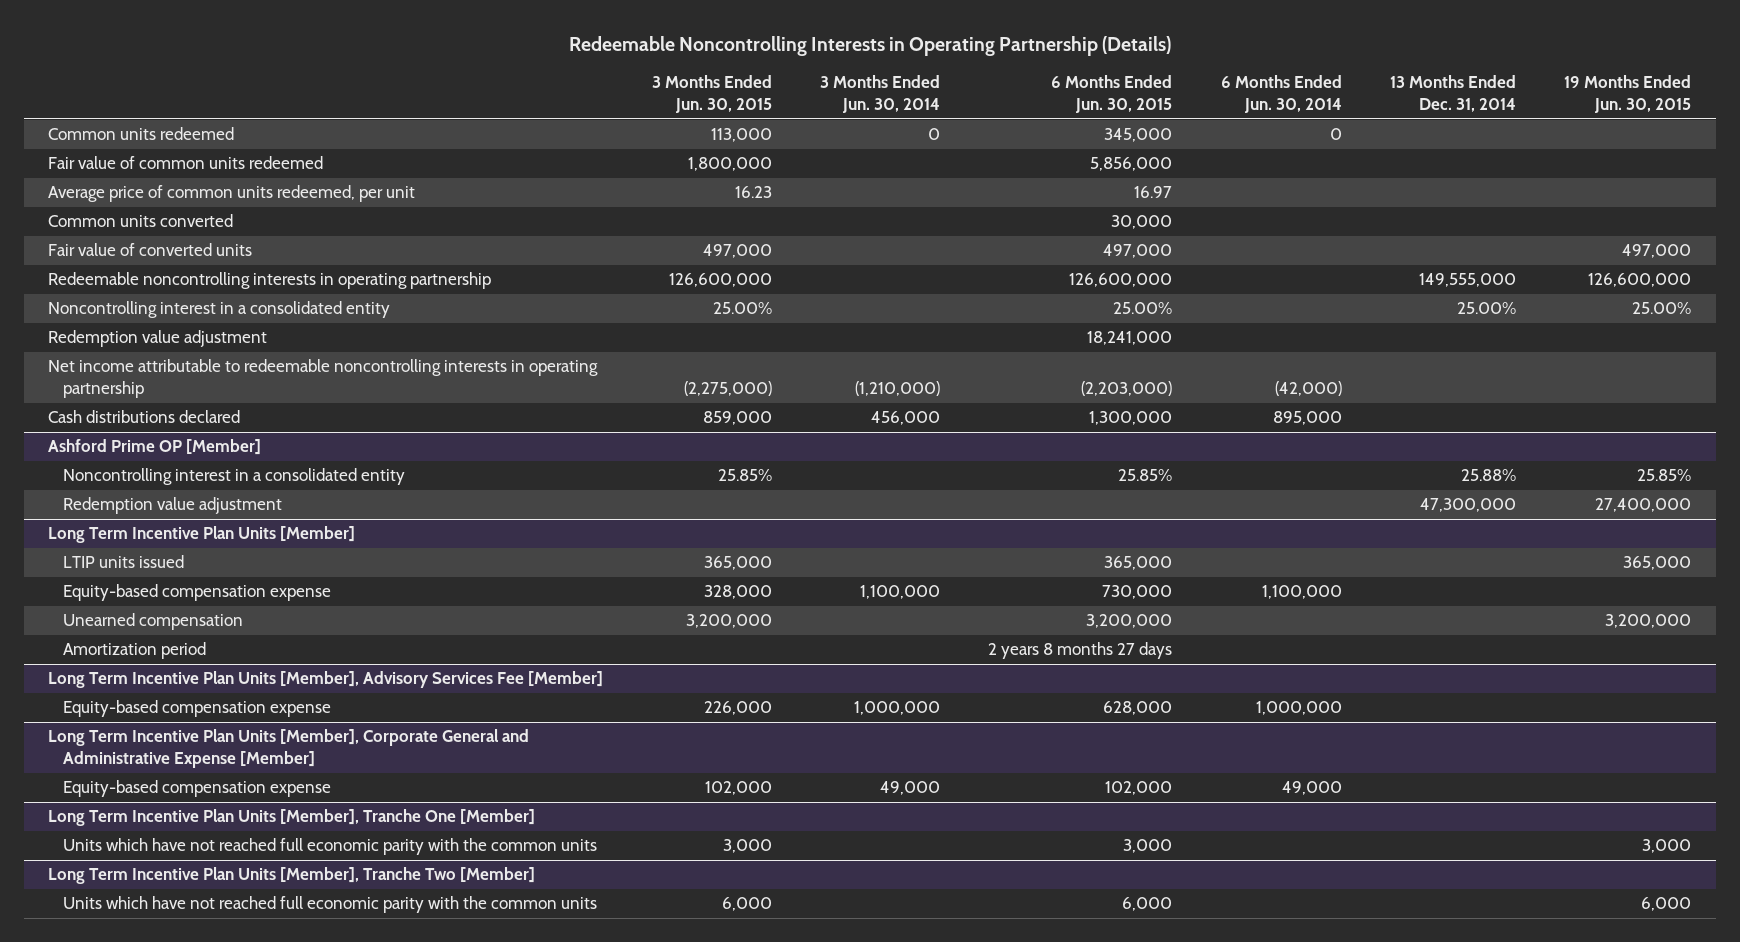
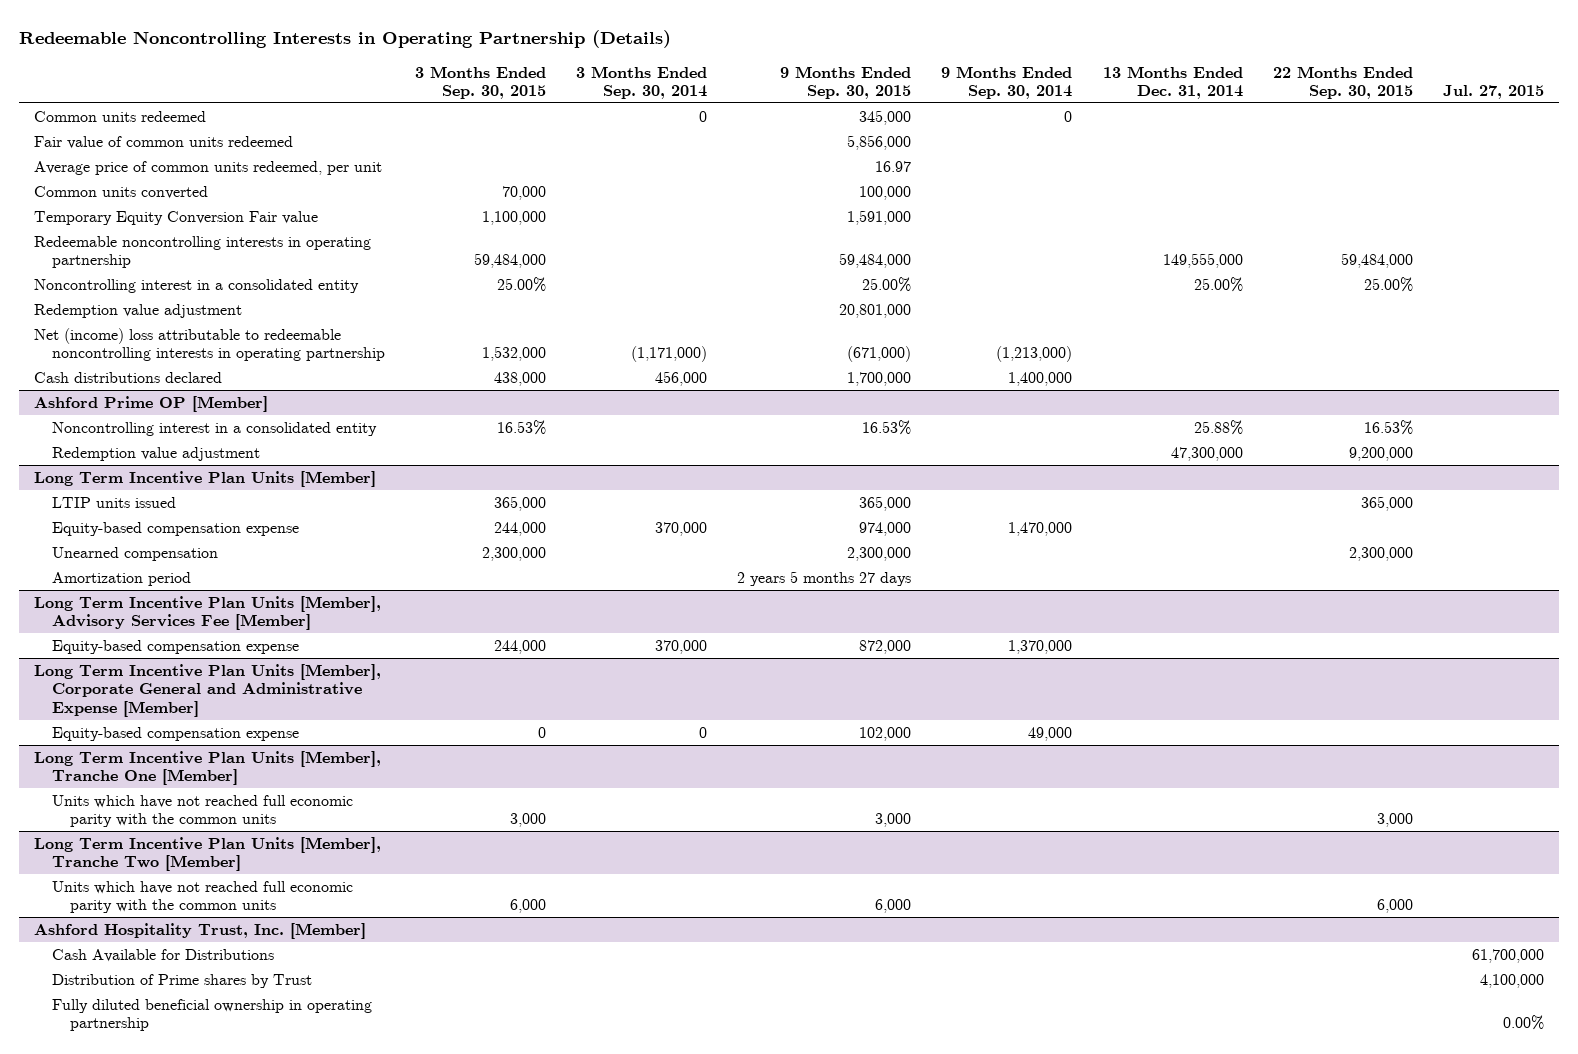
[651,75,772,114] 3 Months Ended Jun. 30, 2015 -> none
[820,75,941,114] 3 Months Ended Jun. 30, 2014 -> none
[1051,75,1173,114] 6 Months Ended Jun. 30, 2015 -> none
[1220,75,1342,114] 6 Months Ended Jun. 30, 2014 -> none
[1564,75,1692,114] 19 Months Ended Jun. 30, 2015 -> none
none -> [415,65,547,99] 3 Months Ended Sep. 30, 2015
none -> [576,65,708,99] 3 Months Ended Sep. 30, 2014
none -> [780,65,912,99] 9 Months Ended Sep. 30, 2015
none -> [941,65,1073,99] 9 Months Ended Sep. 30, 2014
none -> [1272,65,1413,99] 22 Months Ended Sep. 30, 2015
none -> [1442,84,1544,99] Jul. 27, 2015
[48,243,253,257] Fair value of converted units -> none
none -> [34,210,319,225] Temporary Equity Conversion Fair value
[48,359,599,399] Net income attributable to redeemable noncontrolling interests in operating partnership -> [34,327,386,362] Net (income) loss attributable to redeemable noncontrolling interests in operating partnership
none -> [34,922,367,939] Ashford Hospitality Trust, Inc. [Member]
none -> [52,948,275,962] Cash Available for Distributions
none -> [52,973,313,988] Distribution of Prime shares by Trust
none -> [52,998,373,1032] Fully diluted beneficial ownership in operating partnership

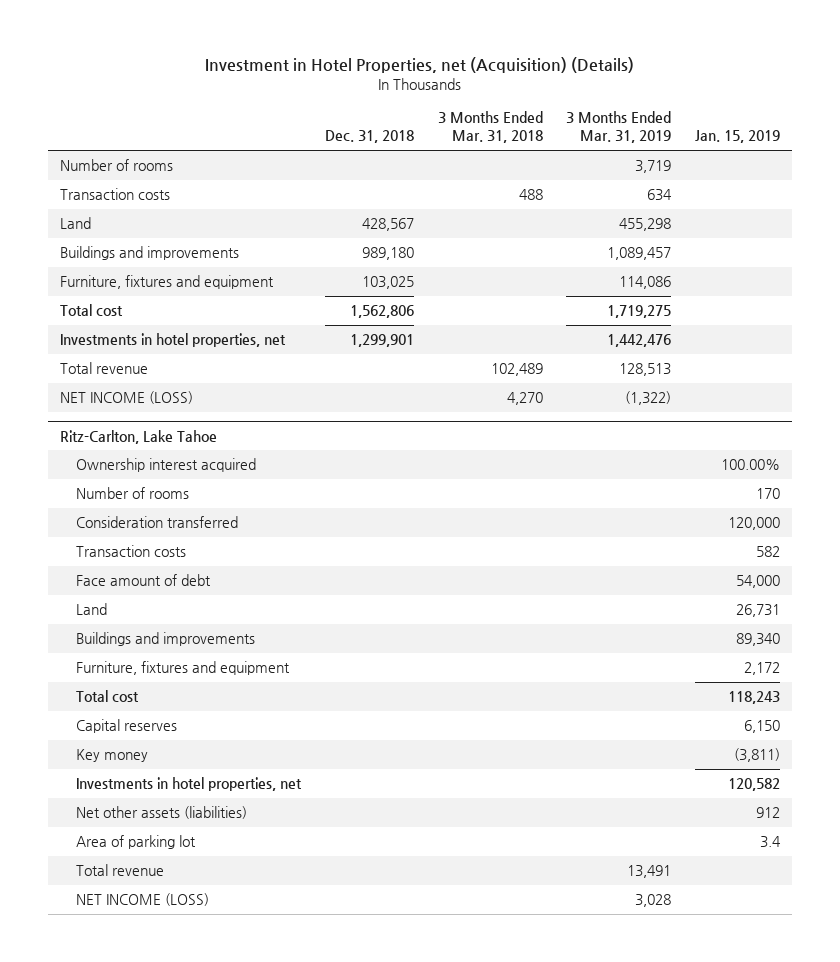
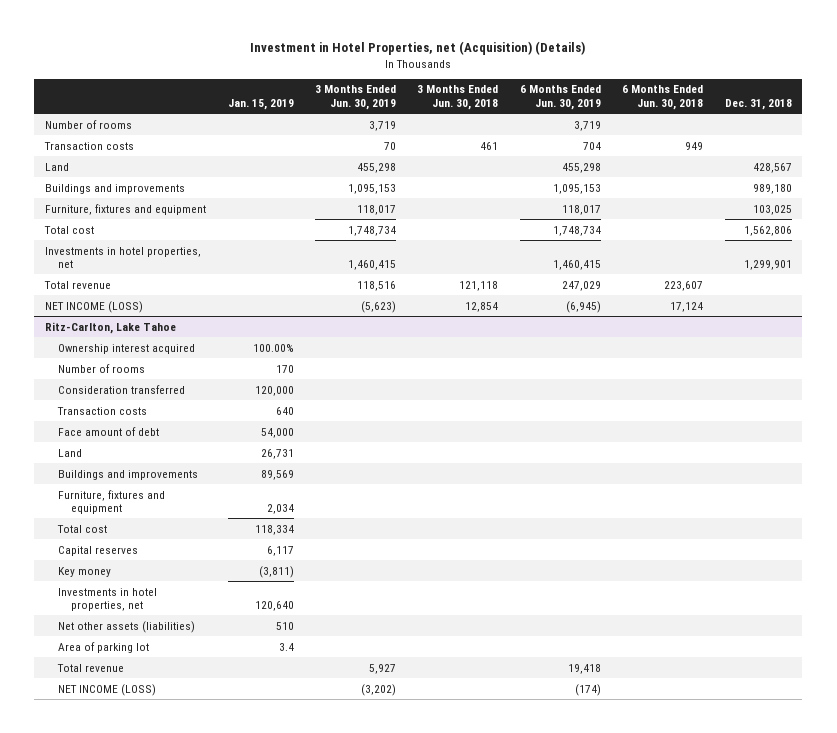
[437,111,543,144] 3 Months Ended Mar. 31, 2018 -> none
[566,111,672,144] 3 Months Ended Mar. 31, 2019 -> none
none -> [315,85,397,110] 3 Months Ended Jun. 30, 2019
none -> [417,85,499,110] 3 Months Ended Jun. 30, 2018
none -> [519,85,601,110] 6 Months Ended Jun. 30, 2019
none -> [622,85,704,110] 6 Months Ended Jun. 30, 2018
[755,546,780,558] 582 -> [275,406,294,415] 640
[735,633,780,647] 89,340 -> [260,469,294,480] 89,569
[743,662,780,676] 2,172 -> [266,503,294,514] 2,034
[727,691,780,705] 118,243 -> [254,524,294,535] 118,334
[743,720,780,734] 6,150 -> [266,545,294,556] 6,117
[727,778,780,792] 120,582 -> [254,600,294,611] 120,640
[755,807,780,819] 912 -> [275,621,294,630] 510

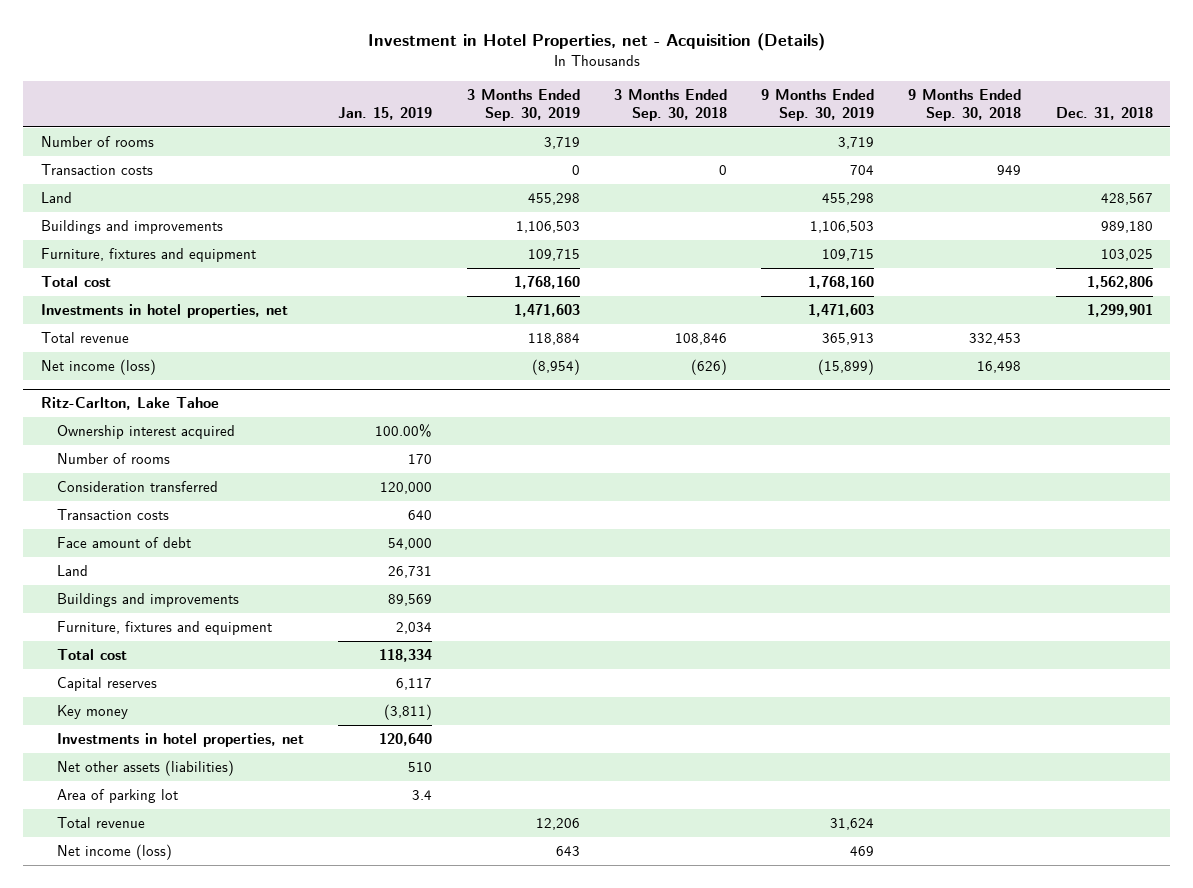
[250,41,586,56] Investment in Hotel Properties, net (Acquisition) (Details) -> [367,33,825,52] Investment in Hotel Properties, net - Acquisition (Details)
[315,85,397,110] 3 Months Ended Jun. 30, 2019 -> none
[417,85,499,110] 3 Months Ended Jun. 30, 2018 -> none
[519,85,601,110] 6 Months Ended Jun. 30, 2019 -> none
[622,85,704,110] 6 Months Ended Jun. 30, 2018 -> none
none -> [466,88,580,121] 3 Months Ended Sep. 30, 2019
none -> [613,88,727,121] 3 Months Ended Sep. 30, 2018
none -> [761,88,875,121] 9 Months Ended Sep. 30, 2019
none -> [908,88,1022,121] 9 Months Ended Sep. 30, 2018
[45,300,144,313] NET INCOME (LOSS) -> [40,359,156,376] Net income (loss)
[58,683,157,696] NET INCOME (LOSS) -> [57,844,173,861] Net income (loss)

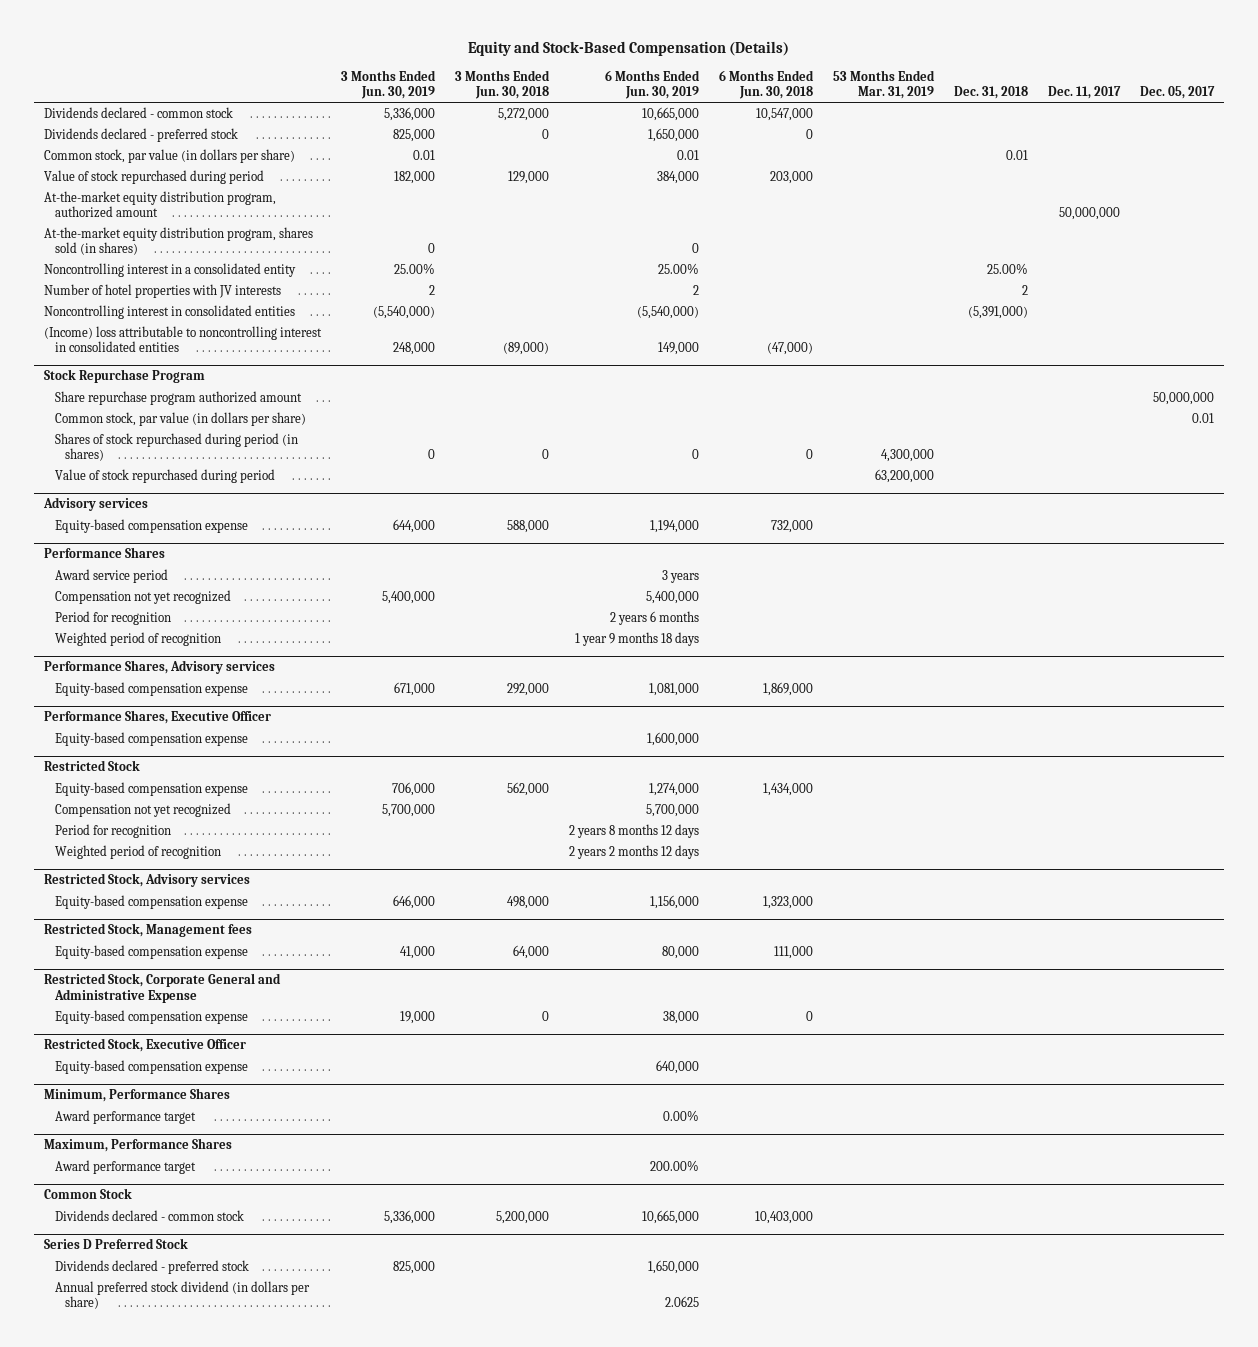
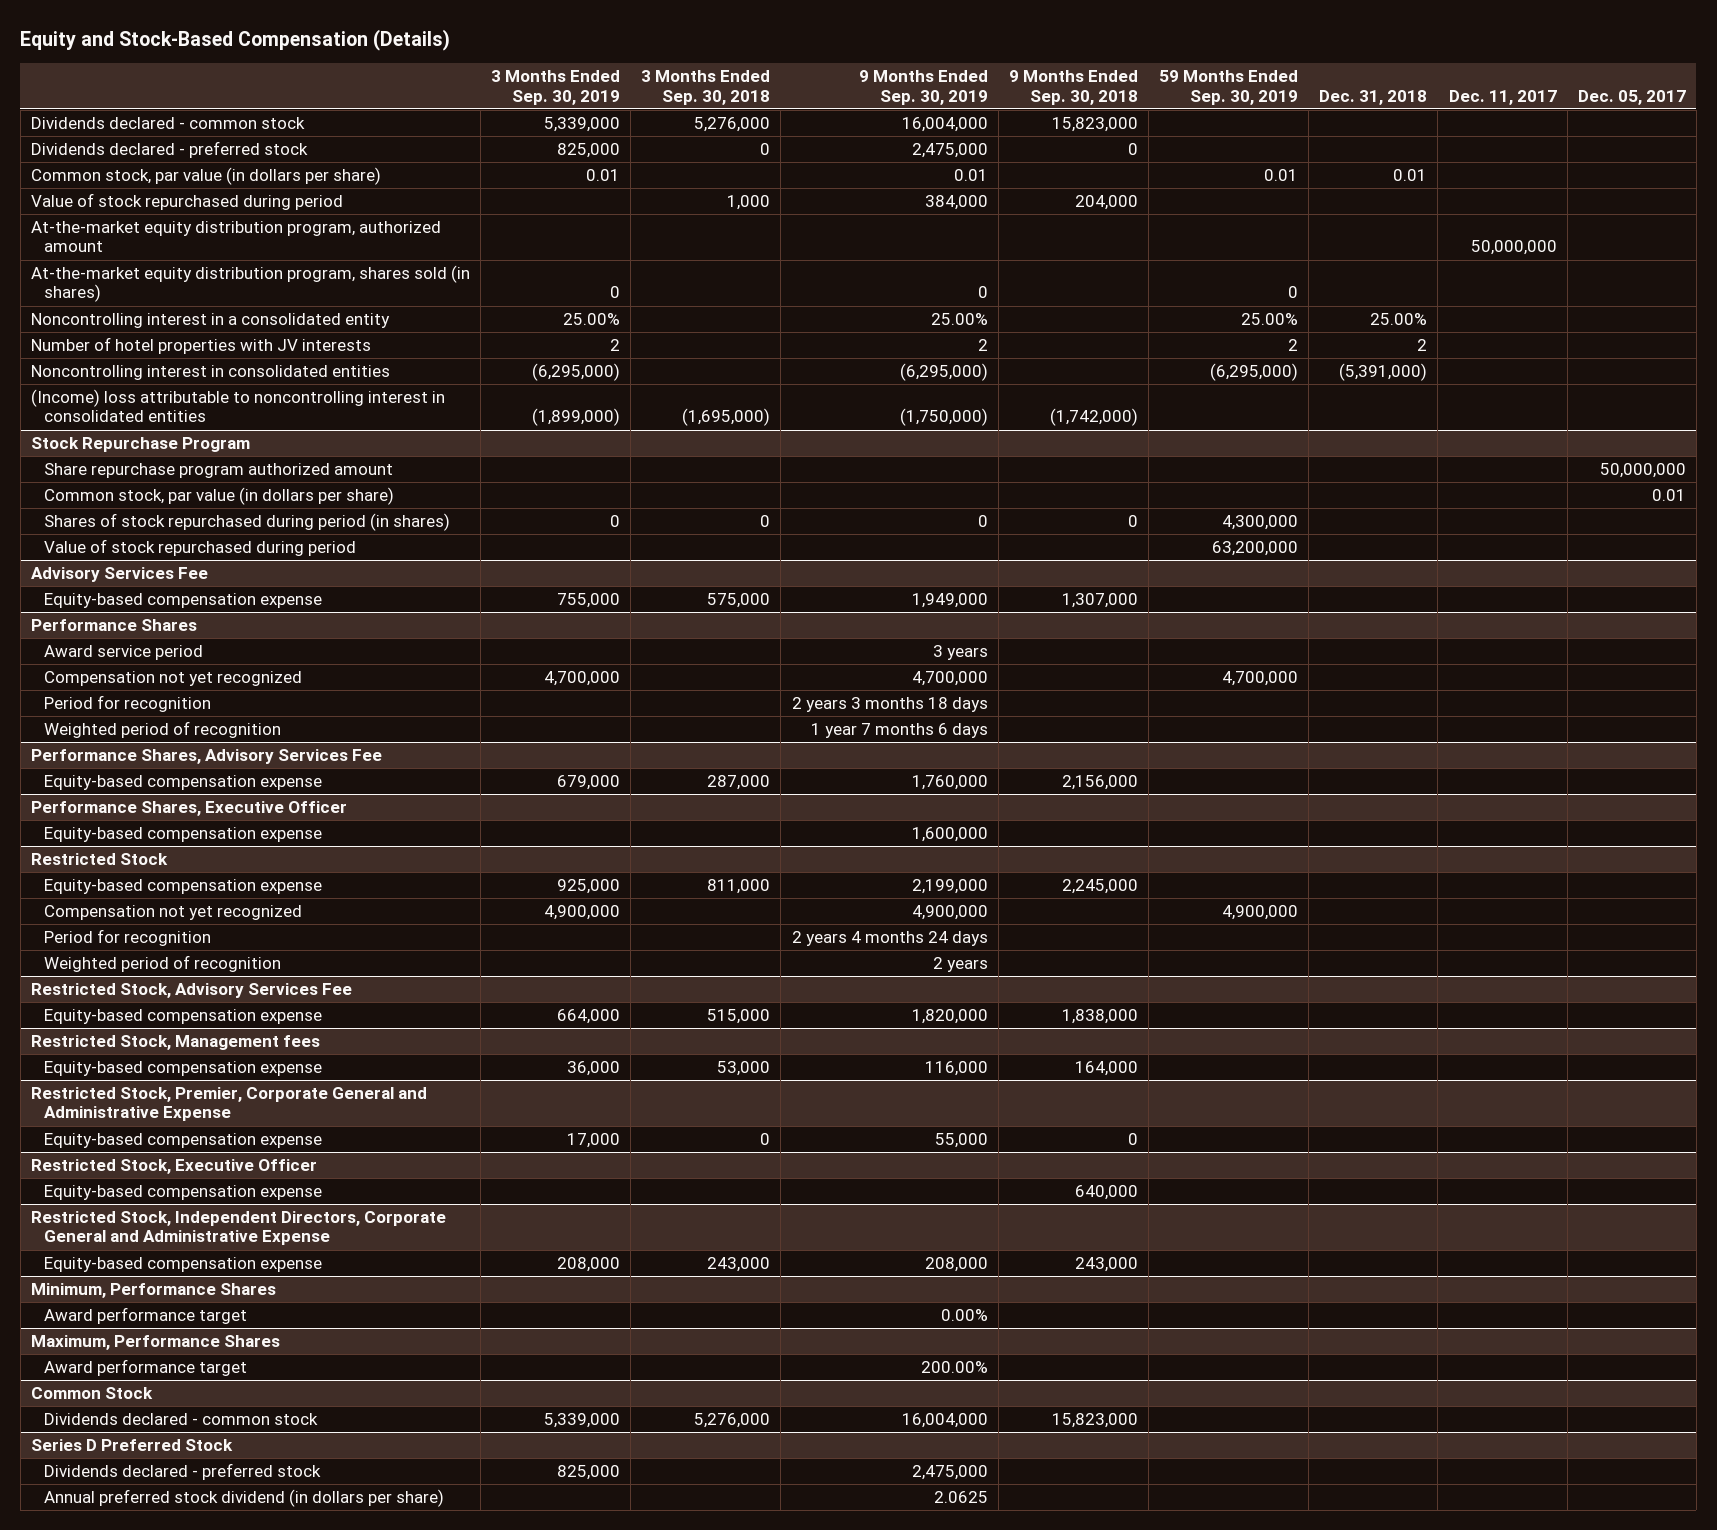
[341,69,437,99] 3 Months Ended Jun. 30, 2019 -> none
[455,69,551,99] 3 Months Ended Jun. 30, 2018 -> none
[604,69,700,99] 6 Months Ended Jun. 30, 2019 -> none
[718,69,814,99] 6 Months Ended Jun. 30, 2018 -> none
[832,69,935,99] 53 Months Ended Mar. 31, 2019 -> none
none -> [491,70,621,105] 3 Months Ended Sep. 30, 2019
none -> [641,70,771,105] 3 Months Ended Sep. 30, 2018
none -> [858,70,988,105] 9 Months Ended Sep. 30, 2019
none -> [1008,70,1138,105] 9 Months Ended Sep. 30, 2018
none -> [1159,70,1299,105] 59 Months Ended Sep. 30, 2019
[43,497,149,512] Advisory services -> [30,567,208,583] Advisory Services Fee
[44,660,276,675] Performance Shares, Advisory services -> [30,749,382,765] Performance Shares, Advisory Services Fee
[44,873,251,888] Restricted Stock, Advisory services -> [30,983,352,999] Restricted Stock, Advisory Services Fee
[44,973,282,1003] Restricted Stock, Corporate General and Administrative Expense -> [30,1087,427,1122] Restricted Stock, Premier, Corporate General and Administrative Expense
none -> [30,1211,446,1246] Restricted Stock, Independent Directors, Corporate General and Administrative Expense
none -> [44,1257,323,1273] Equity-based compensation expense

